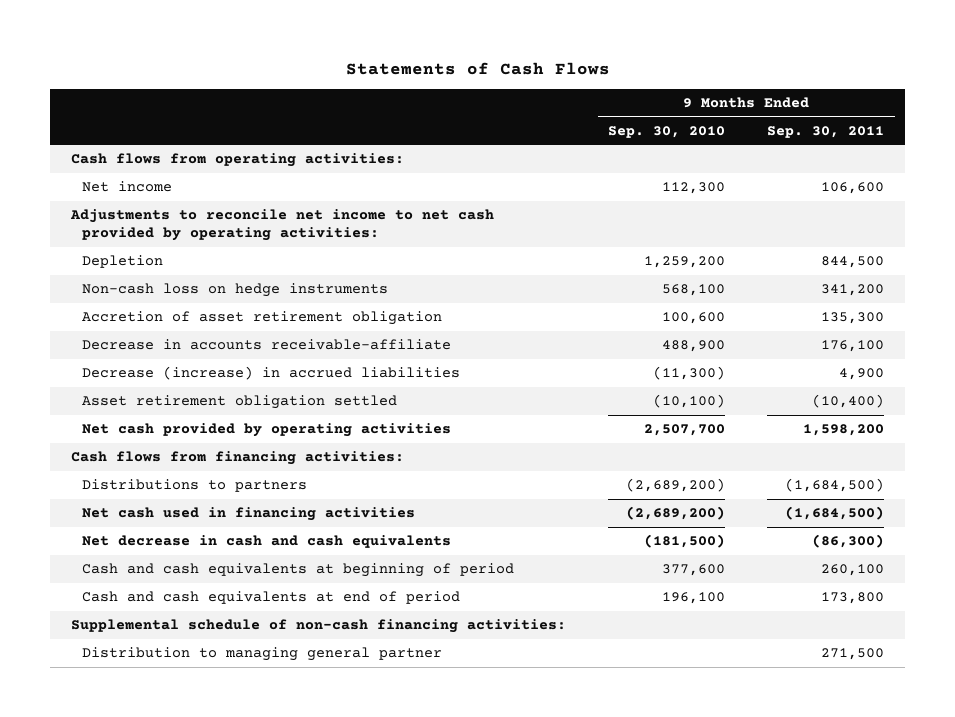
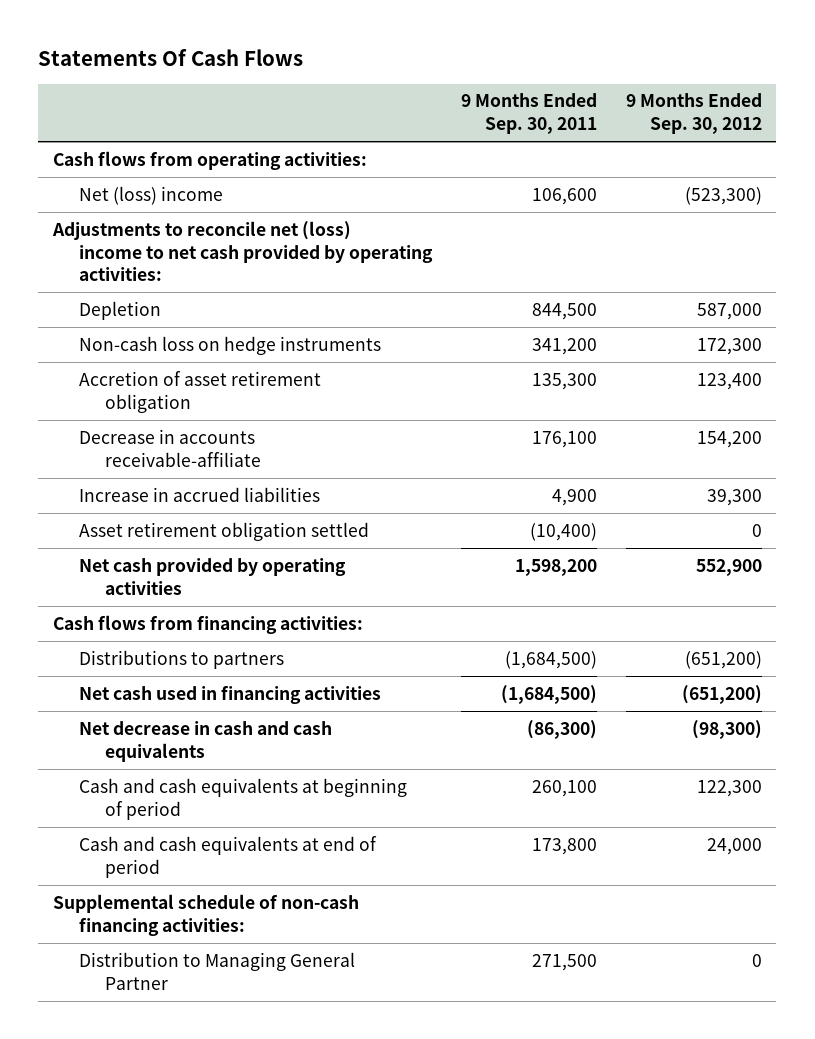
[345,61,610,75] Statements of Cash Flows -> [38,48,304,66] Statements Of Cash Flows
[608,125,726,138] Sep. 30, 2010 -> none
none -> [625,93,762,135] 9 Months Ended Sep. 30, 2012
[81,181,172,193] Net income -> [79,185,224,205] Net (loss) income
[70,209,495,242] Adjustments to reconcile net income to net cash provided by operating activities: -> [51,220,434,282] Adjustments to reconcile net (loss) income to net cash provided by operating activities:
[81,366,460,381] Decrease (increase) in accrued liabilities -> [79,486,321,502] Increase in accrued liabilities
[81,647,442,662] Distribution to managing general partner -> [79,951,356,990] Distribution to Managing General Partner

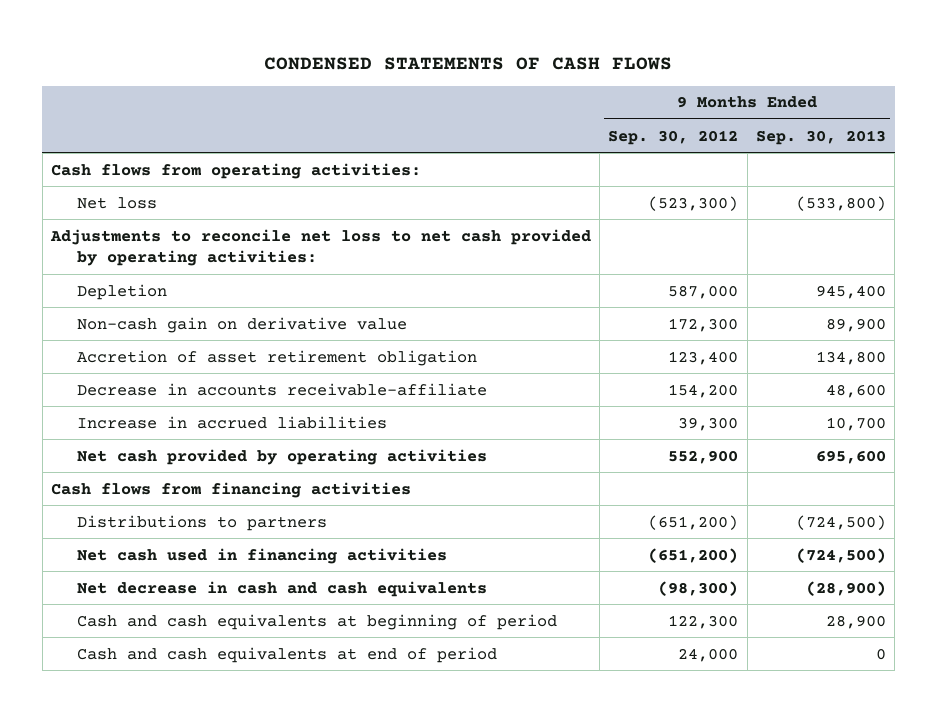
[38,48,304,66] Statements Of Cash Flows -> [264,56,673,70] CONDENSED STATEMENTS OF CASH FLOWS
[460,93,597,135] 9 Months Ended Sep. 30, 2011 -> none
none -> [755,129,886,145] Sep. 30, 2013
[79,185,224,205] Net (loss) income -> [76,196,157,209] Net loss
[51,220,434,282] Adjustments to reconcile net (loss) income to net cash provided by operating activities: -> [49,228,591,267] Adjustments to reconcile net loss to net cash provided by operating activities:
[79,335,382,355] Non-cash loss on hedge instruments -> [76,316,407,333] Non-cash gain on derivative value
[79,521,370,541] Asset retirement obligation settled -> none
[52,614,363,634] Cash flows from financing activities: -> [50,481,411,498] Cash flows from financing activities
[52,893,359,936] Supplemental schedule of non-cash financing activities: -> none
[79,951,356,990] Distribution to Managing General Partner -> none

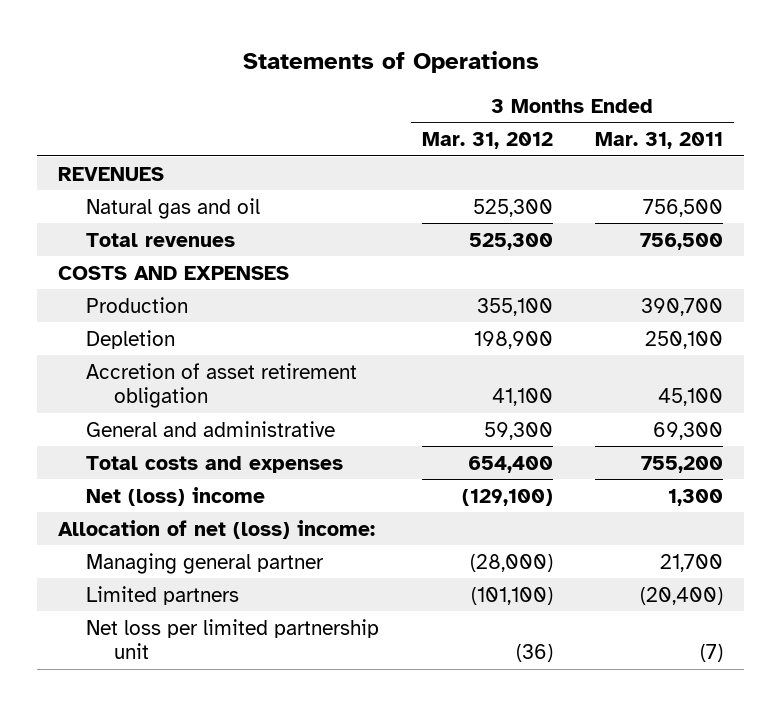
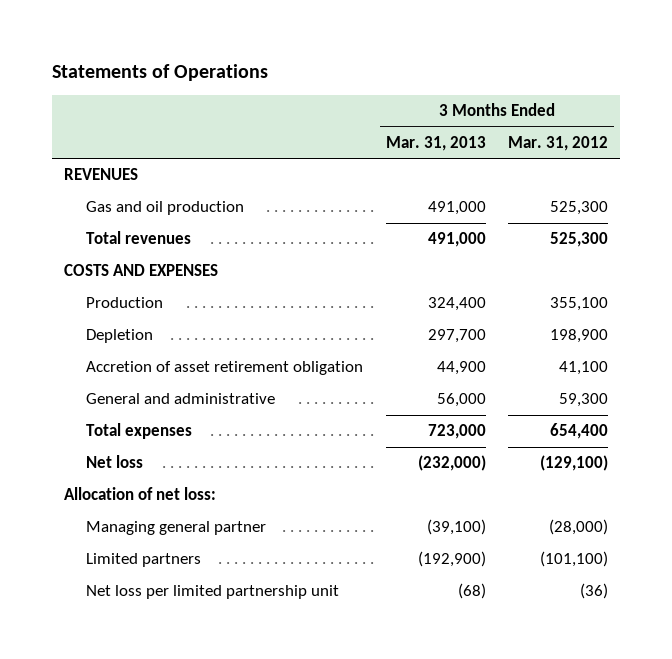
[595,132,724,150] Mar. 31, 2011 -> none
none -> [385,135,486,151] Mar. 31, 2013
[86,197,261,219] Natural gas and oil -> [85,201,244,216] Gas and oil production
[86,455,344,473] Total costs and expenses -> [85,423,192,440] Total expenses
[86,486,266,506] Net (loss) income -> [85,455,143,469] Net loss
[57,519,375,539] Allocation of net (loss) income: -> [63,487,216,501] Allocation of net loss:

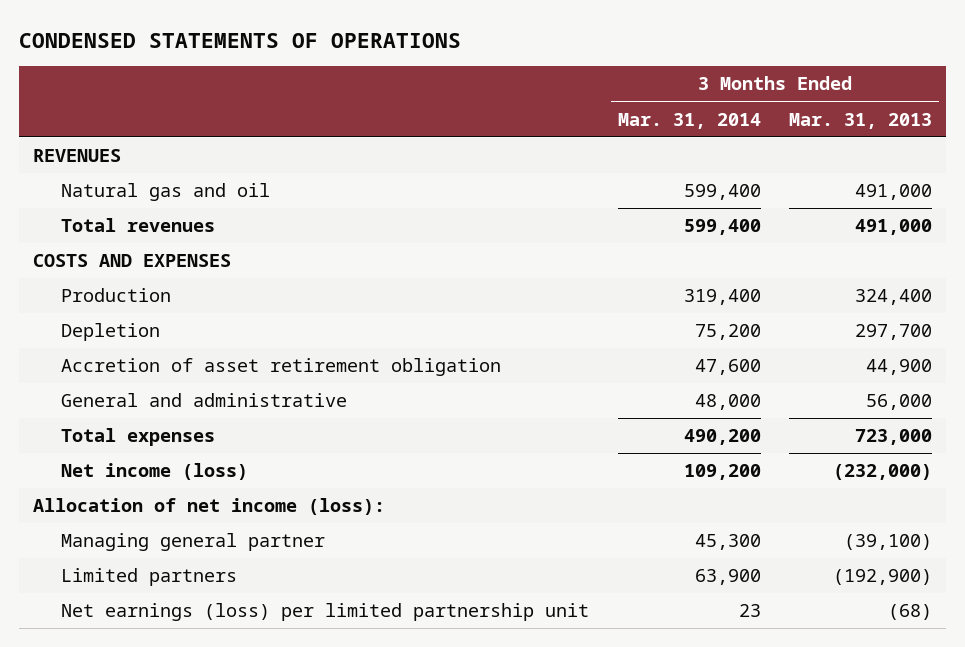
[52,64,269,82] Statements of Operations -> [18,32,461,48] CONDENSED STATEMENTS OF OPERATIONS
[508,135,609,151] Mar. 31, 2012 -> none
none -> [617,112,761,129] Mar. 31, 2014
[85,201,244,216] Gas and oil production -> [61,183,271,202] Natural gas and oil
[85,455,143,469] Net loss -> [61,463,249,481] Net income (loss)
[63,487,216,501] Allocation of net loss: -> [33,498,386,516] Allocation of net income (loss):
[85,585,339,600] Net loss per limited partnership unit -> [61,603,590,622] Net earnings (loss) per limited partnership unit

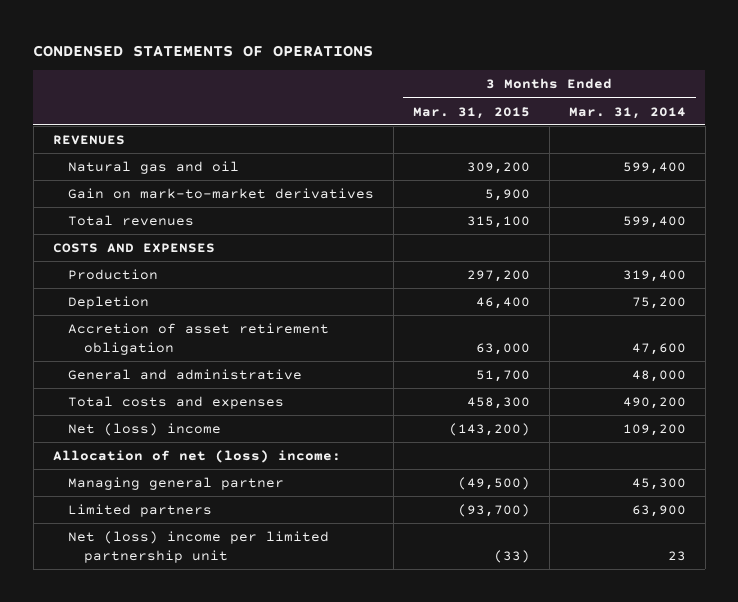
[788,112,932,129] Mar. 31, 2013 -> none
none -> [412,106,530,119] Mar. 31, 2015
none -> [68,187,375,199] Gain on mark-to-market derivatives
[61,428,216,447] Total expenses -> [68,395,285,409] Total costs and expenses
[61,463,249,481] Net income (loss) -> [68,422,222,436] Net (loss) income
[33,498,386,516] Allocation of net income (loss): -> [52,449,341,463] Allocation of net (loss) income:
[61,603,590,622] Net earnings (loss) per limited partnership unit -> [68,530,330,563] Net (loss) income per limited partnership unit

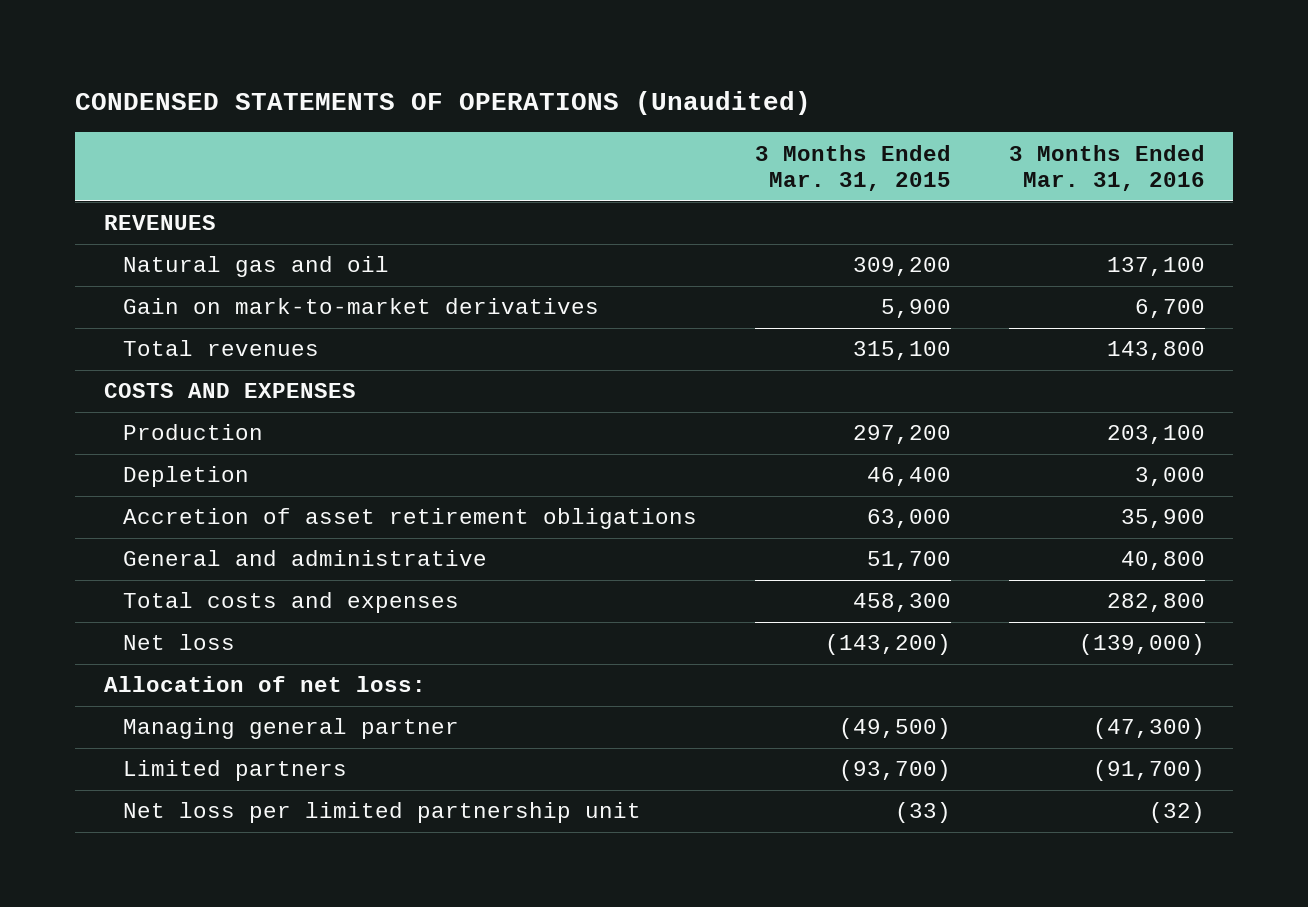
[33,44,374,57] CONDENSED STATEMENTS OF OPERATIONS -> [75,90,812,115] CONDENSED STATEMENTS OF OPERATIONS (Unaudited)
[568,106,686,119] Mar. 31, 2014 -> none
none -> [1008,144,1205,192] 3 Months Ended Mar. 31, 2016
[68,322,330,355] Accretion of asset retirement obligation -> [123,508,698,530] Accretion of asset retirement obligations
[68,422,222,436] Net (loss) income -> [123,634,236,651] Net loss
[52,449,341,463] Allocation of net (loss) income: -> [103,676,426,693] Allocation of net loss:
[68,530,330,563] Net (loss) income per limited partnership unit -> [123,802,642,824] Net loss per limited partnership unit

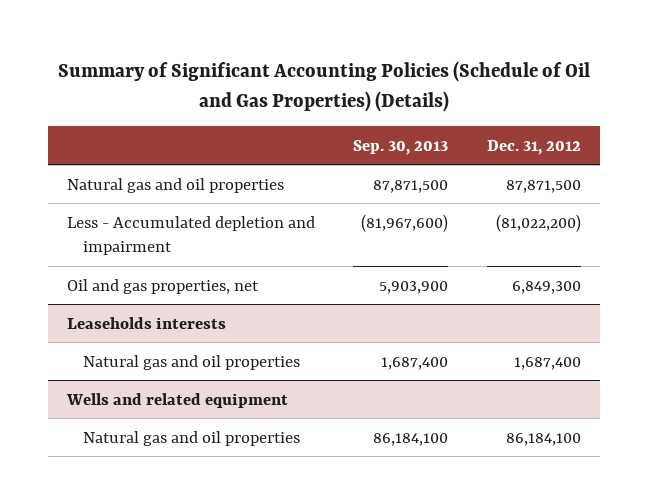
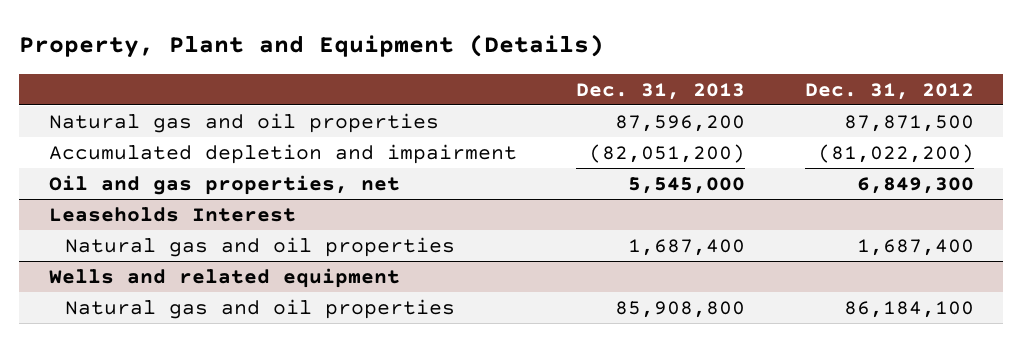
[57,61,590,112] Summary of Significant Accounting Policies (Schedule of Oil and Gas Properties) (Details) -> [18,34,604,59] Property, Plant and Equipment (Details)
[353,139,449,155] Sep. 30, 2013 -> none
none -> [576,82,746,100] Dec. 31, 2013
[67,215,316,256] Less - Accumulated depletion and impairment -> [48,143,517,164] Accumulated depletion and impairment
[67,316,227,329] Leaseholds interests -> [48,206,296,222] Leaseholds Interest

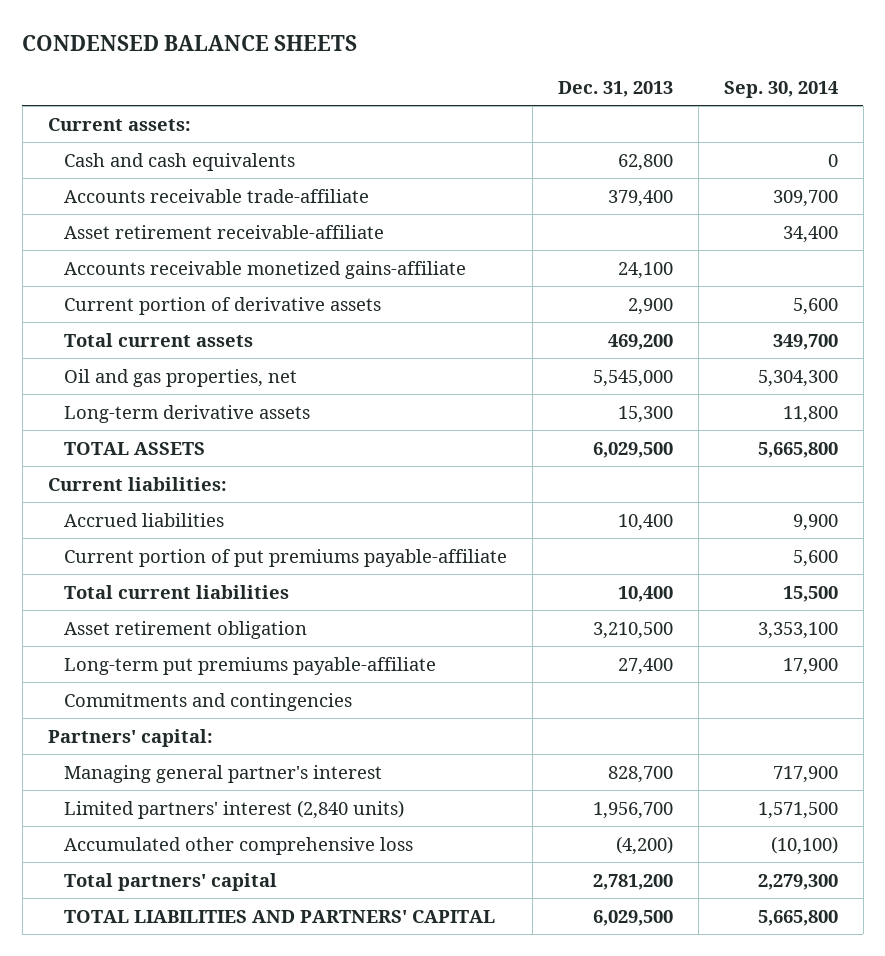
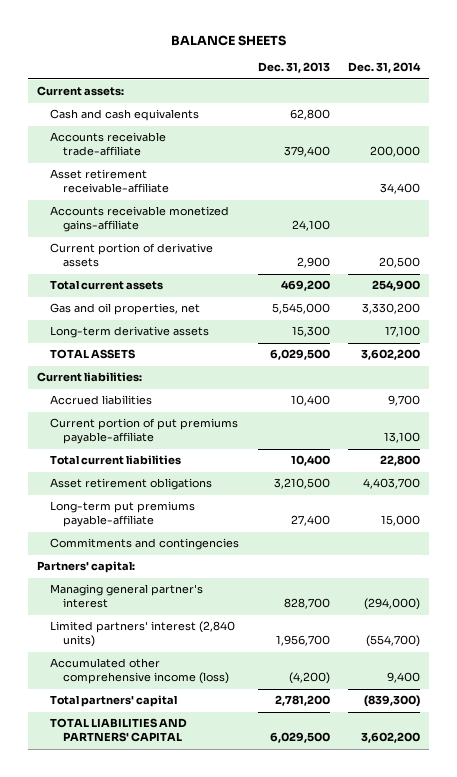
[22,34,358,51] CONDENSED BALANCE SHEETS -> [170,34,286,46] BALANCE SHEETS
[723,80,838,98] Sep. 30, 2014 -> none
none -> [348,62,422,74] Dec. 31, 2014
[64,368,298,387] Oil and gas properties, net -> [50,303,201,316] Gas and oil properties, net
[64,620,308,639] Asset retirement obligation -> [50,478,213,491] Asset retirement obligations
[64,836,414,855] Accumulated other comprehensive loss -> [50,658,230,685] Accumulated other comprehensive income (loss)

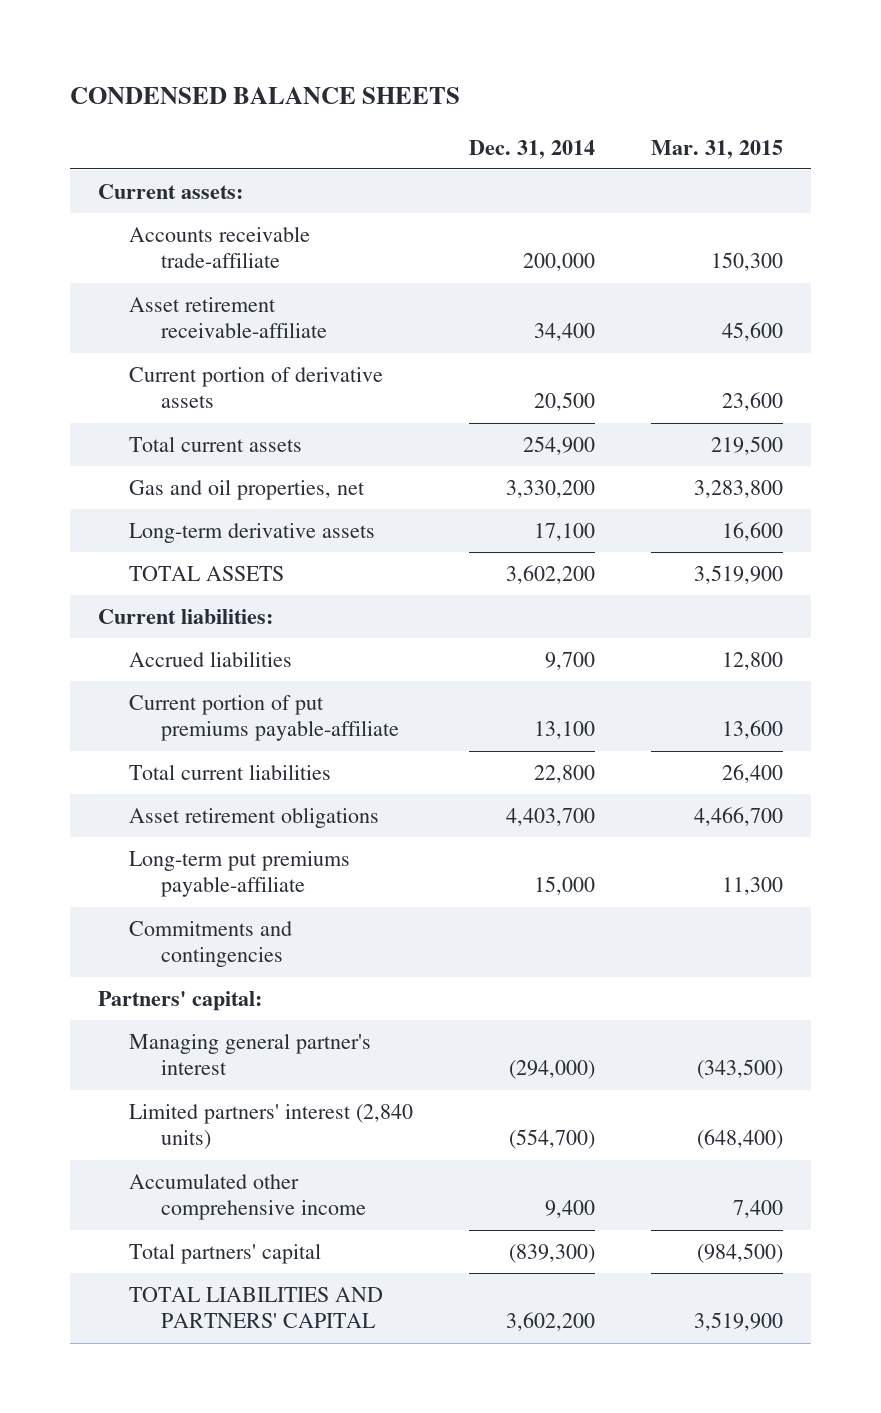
[170,34,286,46] BALANCE SHEETS -> [69,86,460,104] CONDENSED BALANCE SHEETS
[257,62,330,74] Dec. 31, 2013 -> none
none -> [651,139,784,159] Mar. 31, 2015
[50,109,200,122] Cash and cash equivalents -> none
[50,206,230,233] Accounts receivable monetized gains-affiliate -> none
[50,658,230,685] Accumulated other comprehensive income (loss) -> [129,1172,366,1221] Accumulated other comprehensive income

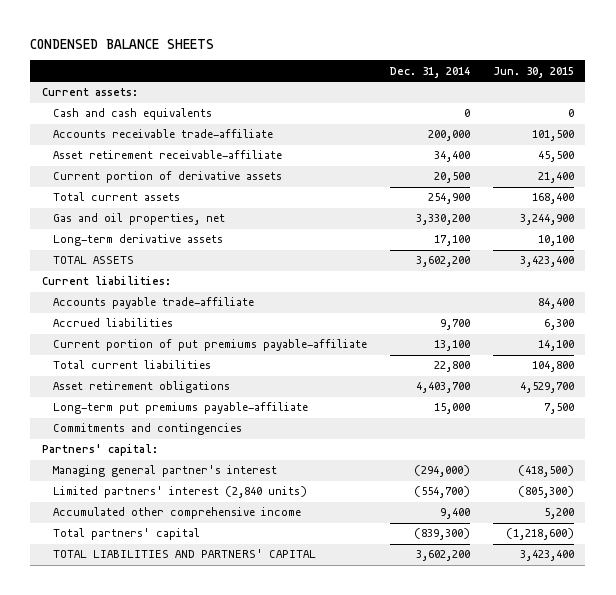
[651,139,784,159] Mar. 31, 2015 -> none
none -> [493,66,575,78] Jun. 30, 2015
none -> [53,108,213,121] Cash and cash equivalents
none -> [53,297,255,310] Accounts payable trade-affiliate

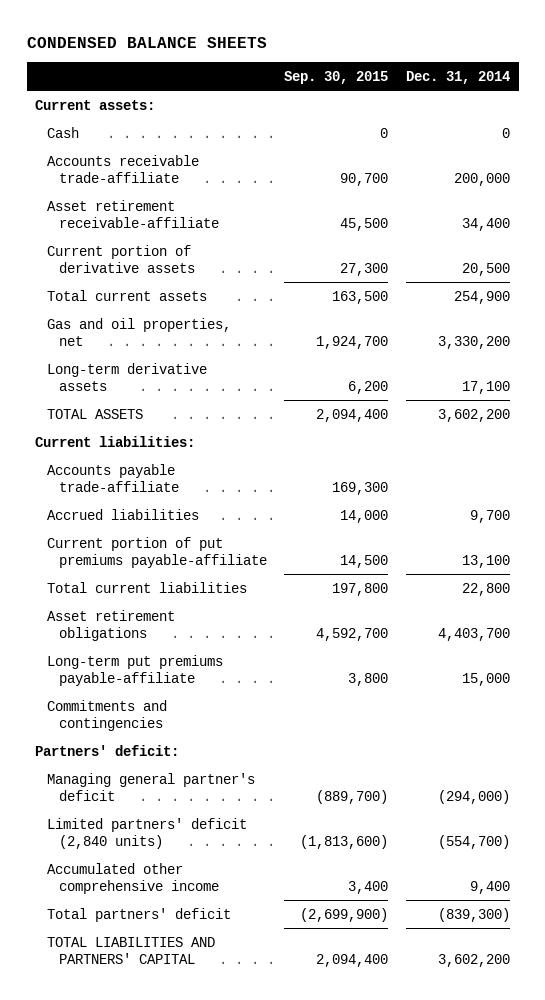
[493,66,575,78] Jun. 30, 2015 -> none
none -> [284,71,389,85] Sep. 30, 2015
[53,108,213,121] Cash and cash equivalents -> [46,126,79,138] Cash
[41,444,158,457] Partners' capital: -> [35,744,180,756] Partners' deficit:
[53,465,278,478] Managing general partner's interest -> [46,772,255,801] Managing general partner's deficit
[53,486,308,499] Limited partners' interest (2,840 units) -> [46,817,247,849] Limited partners' deficit (2,840 units)
[53,528,201,541] Total partners' capital -> [46,907,231,922] Total partners' deficit

